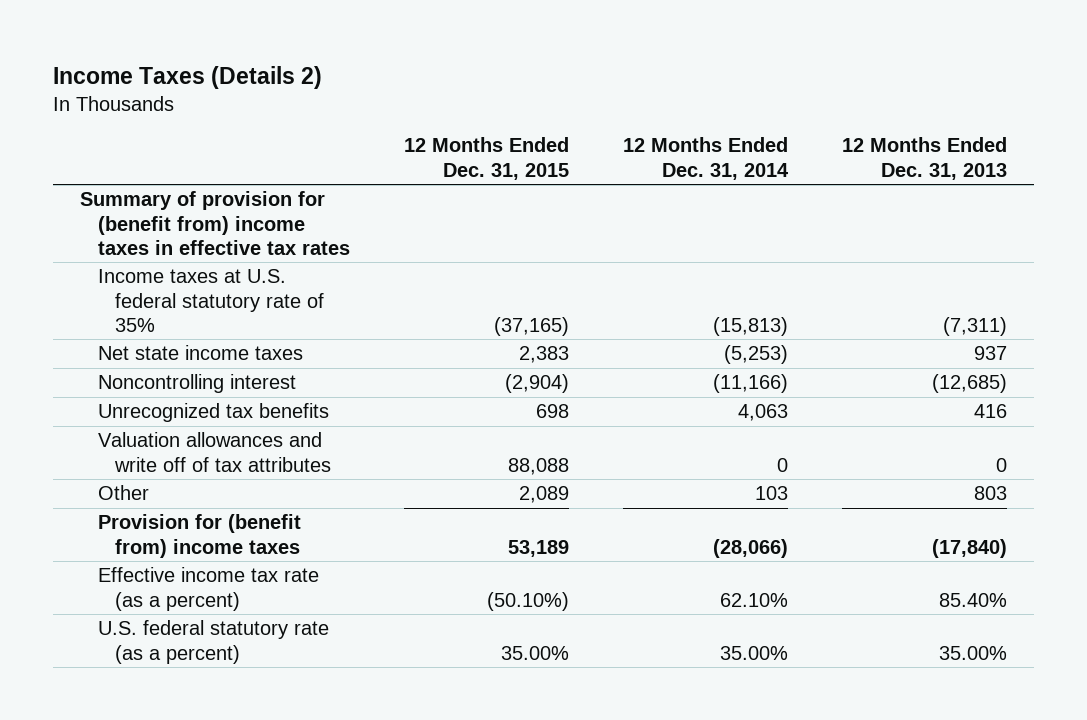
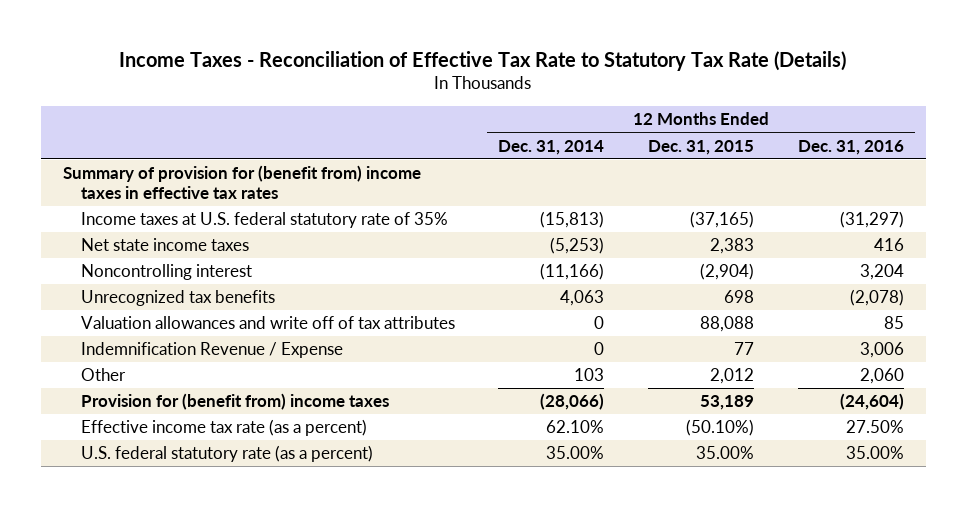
[53,66,323,90] Income Taxes (Details 2) -> [119,50,847,71] Income Taxes - Reconciliation of Effective Tax Rate to Statutory Tax Rate (Details)
[842,137,1008,180] 12 Months Ended Dec. 31, 2013 -> none
none -> [797,139,904,155] Dec. 31, 2016
none -> [80,342,343,359] Indemnification Revenue / Expense
[518,486,569,504] 2,089 -> [710,368,755,385] 2,012

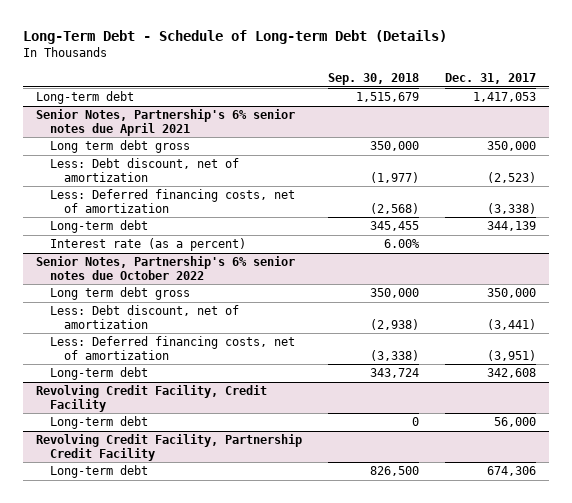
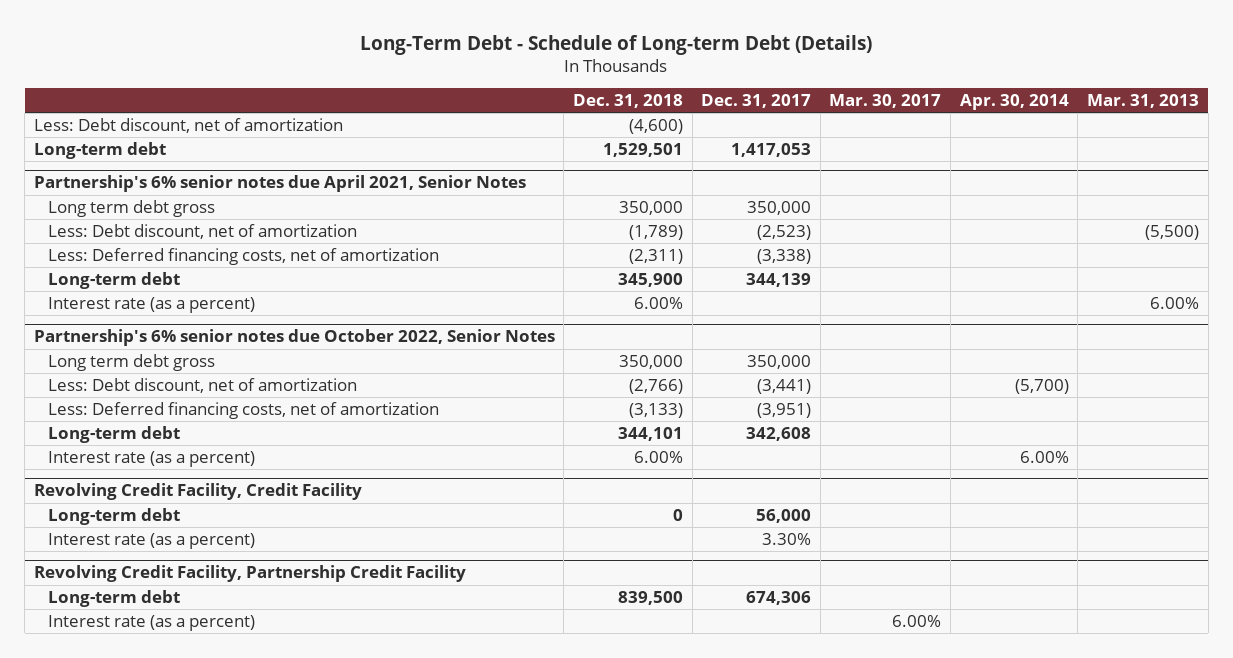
[328,72,420,85] Sep. 30, 2018 -> none
none -> [572,94,683,109] Dec. 31, 2018
none -> [829,94,942,109] Mar. 30, 2017
none -> [959,94,1069,111] Apr. 30, 2014
none -> [1086,94,1199,109] Mar. 31, 2013
none -> [33,117,343,133] Less: Debt discount, net of amortization
[36,109,296,136] Senior Notes, Partnership's 6% senior notes due April 2021 -> [33,175,526,193] Partnership's 6% senior notes due April 2021, Senior Notes
[36,256,296,280] Senior Notes, Partnership's 6% senior notes due October 2022 -> [33,329,555,347] Partnership's 6% senior notes due October 2022, Senior Notes
none -> [48,450,256,467] Interest rate (as a percent)
none -> [48,532,256,549] Interest rate (as a percent)
none -> [48,614,256,631] Interest rate (as a percent)

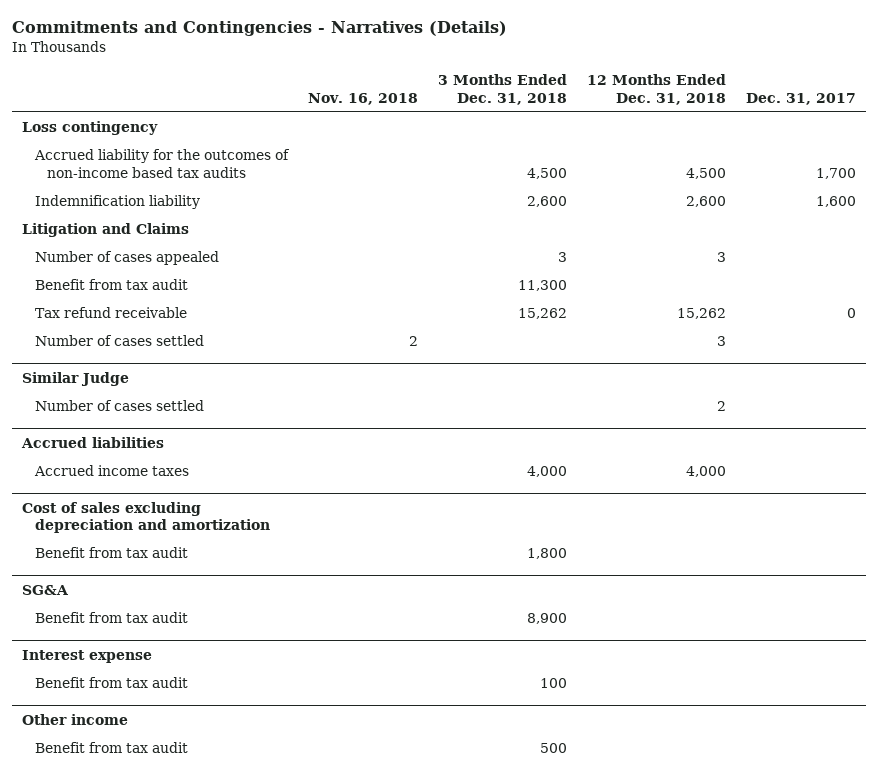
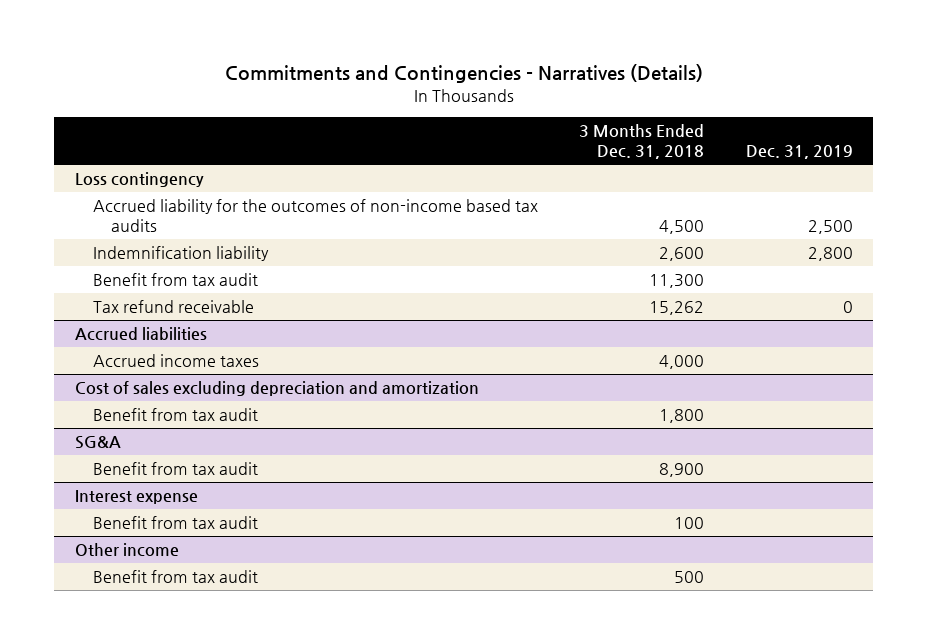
[307,92,418,105] Nov. 16, 2018 -> none
[586,74,726,105] 12 Months Ended Dec. 31, 2018 -> none
[745,92,856,105] Dec. 31, 2017 -> none
none -> [745,145,853,160] Dec. 31, 2019
[21,223,189,238] Litigation and Claims -> none
[34,251,219,266] Number of cases appealed -> none
[34,335,204,347] Number of cases settled -> none
[21,371,129,386] Similar Judge -> none
[34,400,204,412] Number of cases settled -> none

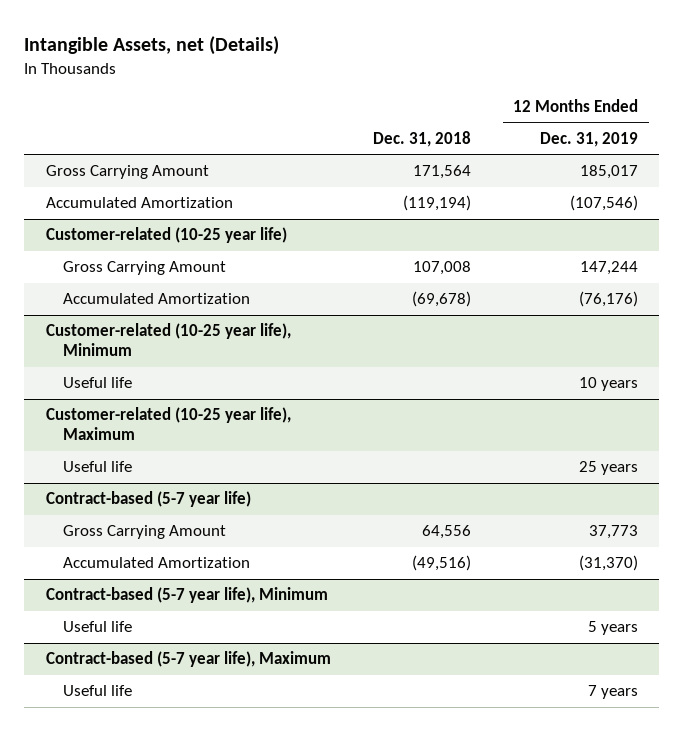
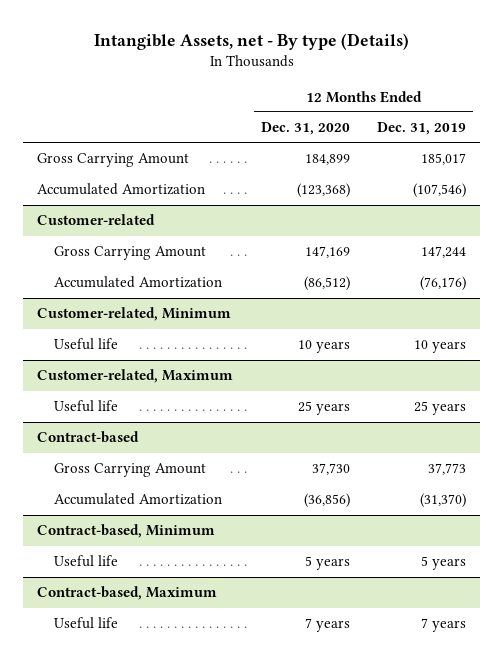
[24,35,280,55] Intangible Assets, net (Details) -> [93,33,409,51] Intangible Assets, net - By type (Details)
[372,131,471,148] Dec. 31, 2018 -> none
none -> [260,122,350,136] Dec. 31, 2020
[45,227,287,244] Customer-related (10-25 year life) -> [36,214,155,226] Customer-related
[45,323,291,357] Customer-related (10-25 year life), Minimum -> none
none -> [36,307,231,322] Customer-related, Minimum
[45,407,291,441] Customer-related (10-25 year life), Maximum -> none
none -> [36,369,233,384] Customer-related, Maximum
[45,491,251,508] Contract-based (5-7 year life) -> [36,431,139,444] Contract-based
[45,587,328,604] Contract-based (5-7 year life), Minimum -> none
none -> [36,524,215,539] Contract-based, Minimum
[45,651,331,668] Contract-based (5-7 year life), Maximum -> none
none -> [36,586,217,601] Contract-based, Maximum

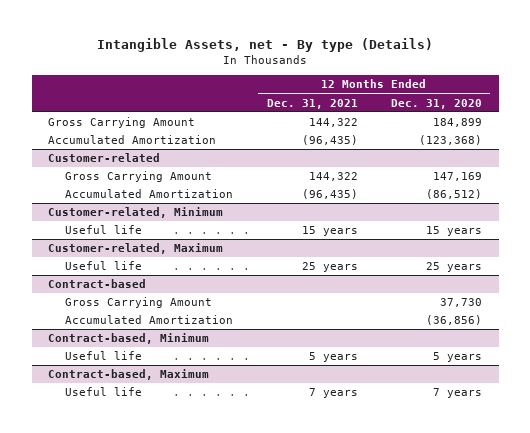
[377,122,467,136] Dec. 31, 2019 -> none
none -> [266,98,358,109] Dec. 31, 2021
[297,340,350,354] 10 years -> [426,226,483,237] 15 years

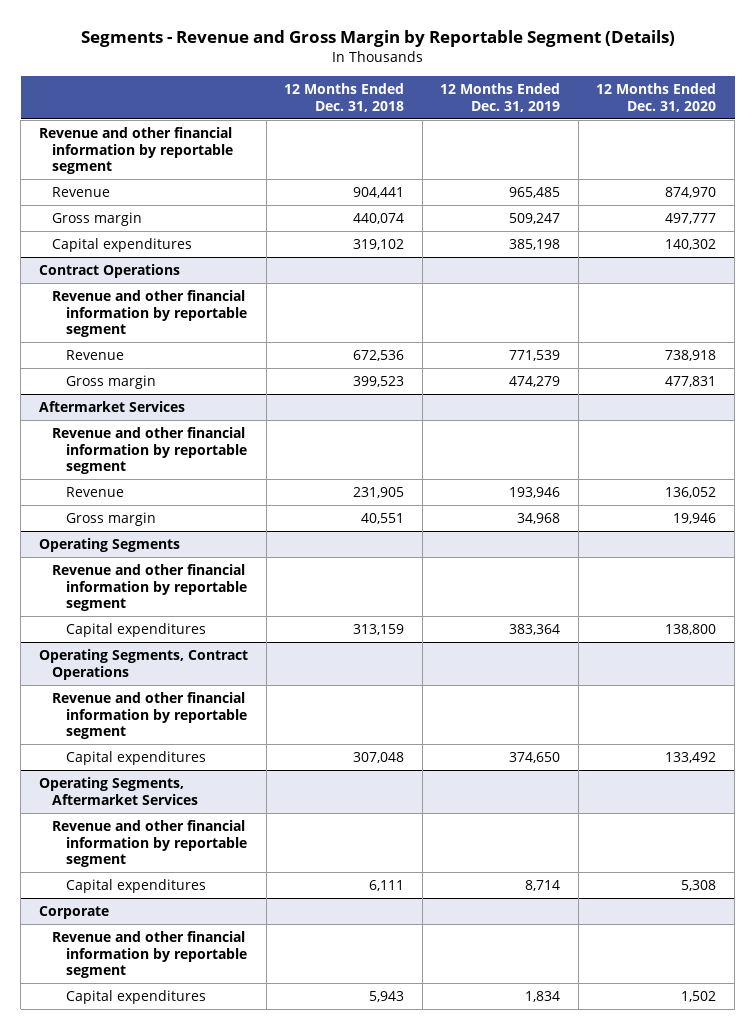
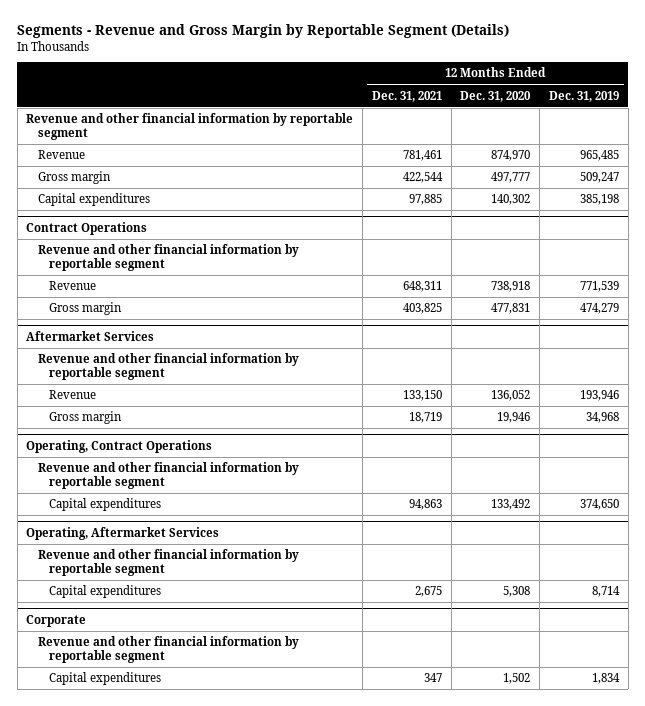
[284,83,405,112] 12 Months Ended Dec. 31, 2018 -> none
none -> [371,90,442,102] Dec. 31, 2021
[39,538,181,553] Operating Segments -> none
[52,564,247,612] Revenue and other financial information by reportable segment -> none
[65,623,206,638] Capital expenditures -> none
[39,649,249,680] Operating Segments, Contract Operations -> [26,440,213,454] Operating, Contract Operations
[39,777,199,805] Operating Segments, Aftermarket Services -> [26,527,220,541] Operating, Aftermarket Services

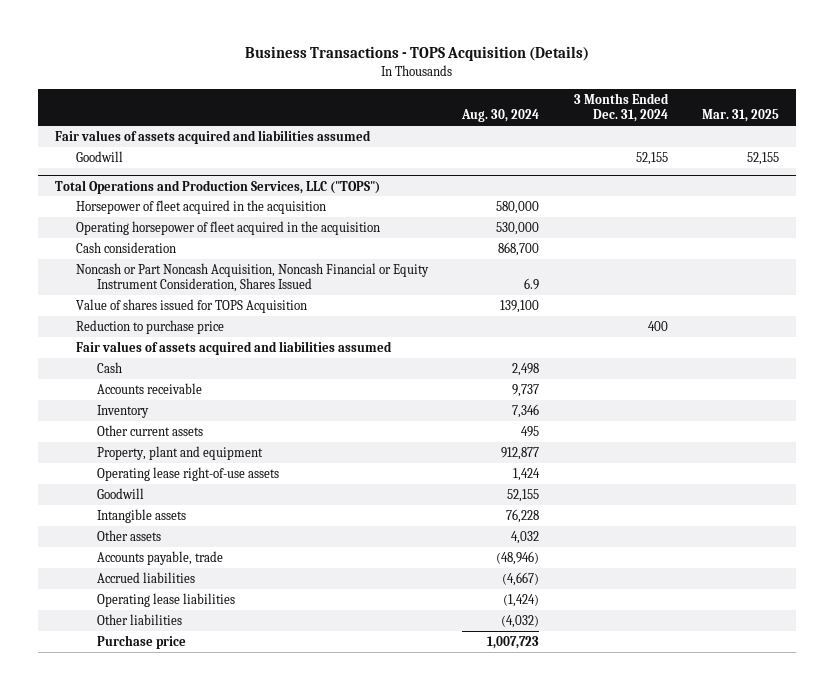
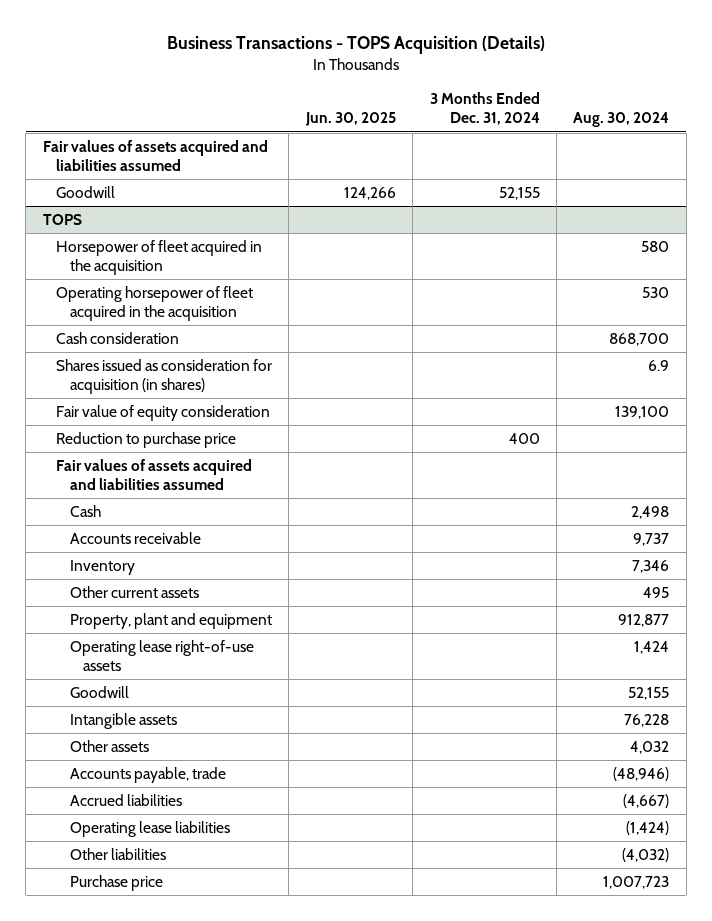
[702,109,780,123] Mar. 31, 2025 -> none
none -> [304,112,396,127] Jun. 30, 2025
[54,179,380,194] Total Operations and Production Services, LLC ("TOPS") -> [42,213,82,225] TOPS
[496,200,540,214] 580,000 -> [641,240,670,252] 580
[496,221,540,235] 530,000 -> [642,286,670,298] 530
[75,262,429,293] Noncash or Part Noncash Acquisition, Noncash Financial or Equity Instrument Consideration, Shares Issued -> [56,358,273,395] Shares issued as consideration for acquisition (in shares)
[75,298,307,313] Value of shares issued for TOPS Acquisition -> [56,404,271,421] Fair value of equity consideration

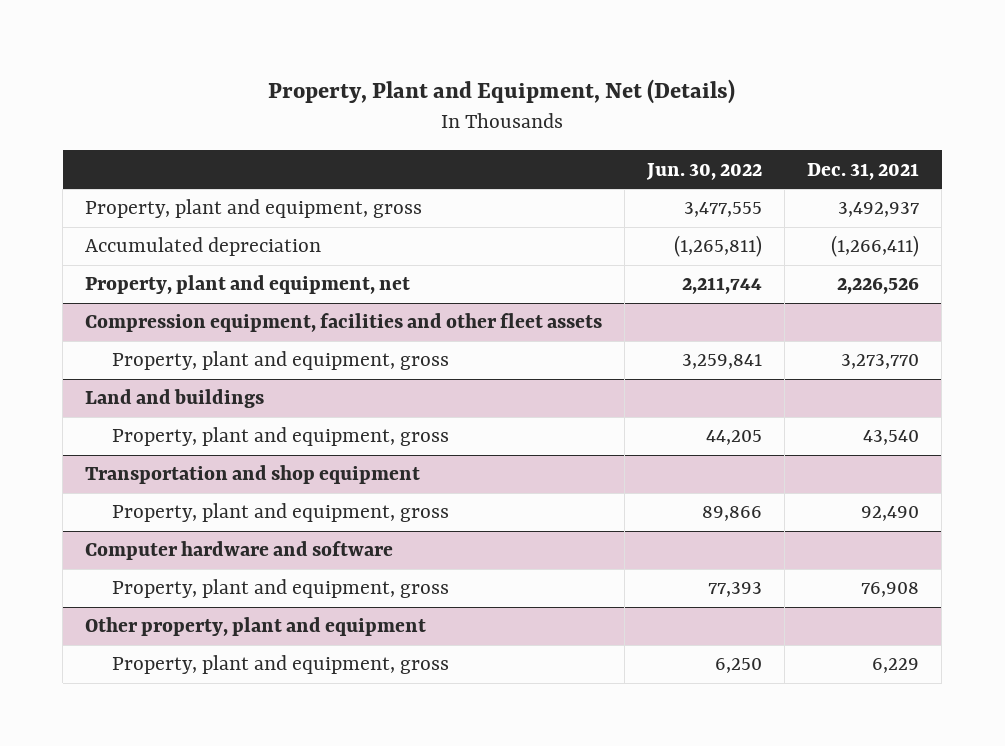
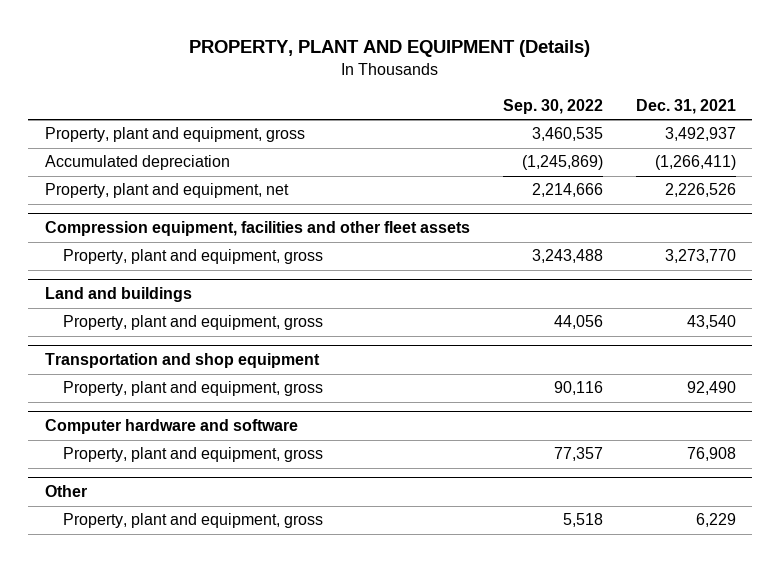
[268,78,736,104] Property, Plant and Equipment, Net (Details) -> [189,40,591,58] PROPERTY, PLANT AND EQUIPMENT (Details)
[646,162,763,180] Jun. 30, 2022 -> none
none -> [502,98,603,114] Sep. 30, 2022
[85,617,427,637] Other property, plant and equipment -> [44,485,87,498] Other

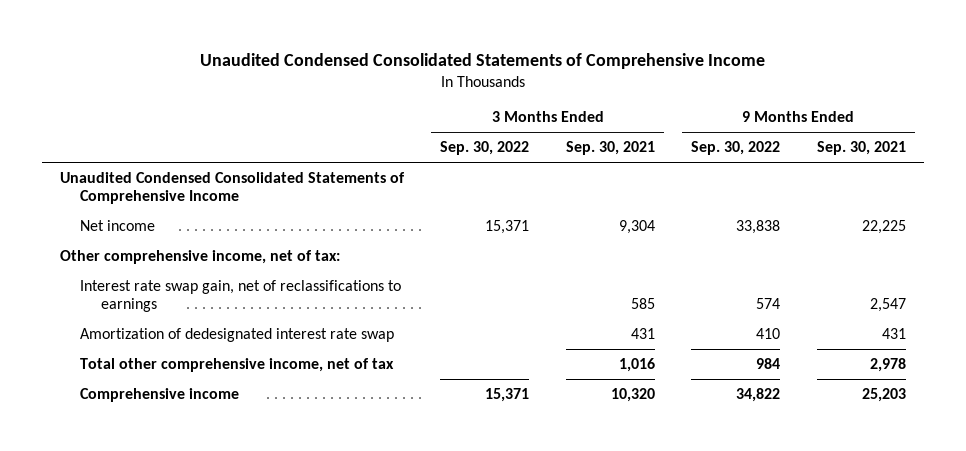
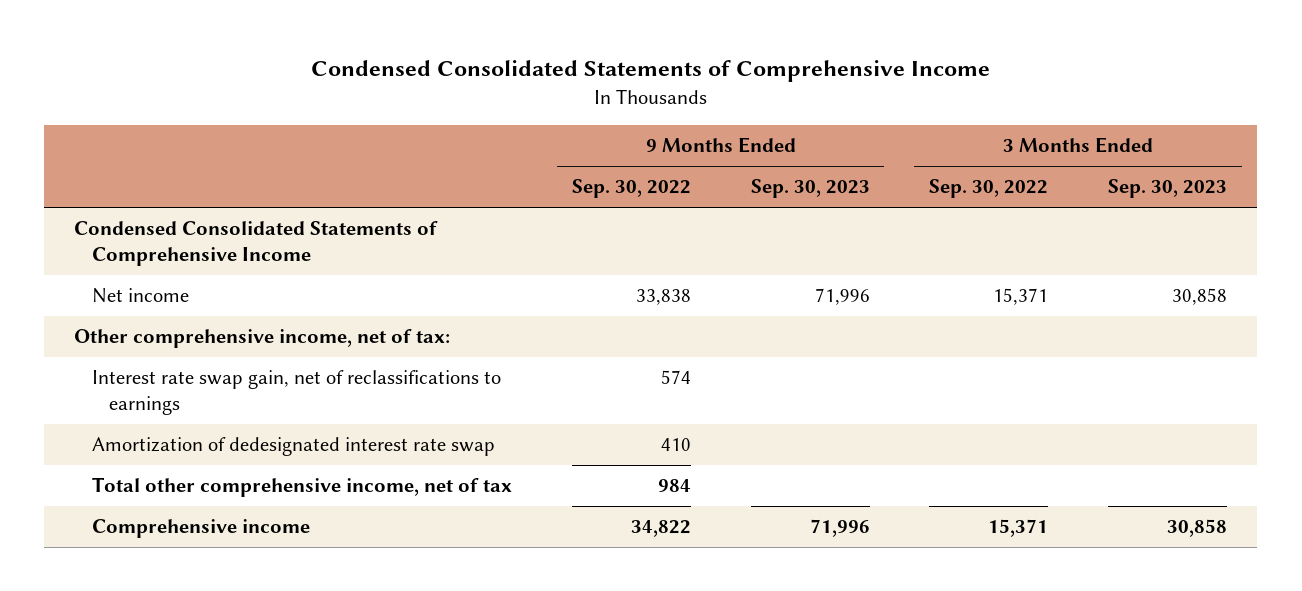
[199,52,765,69] Unaudited Condensed Consolidated Statements of Comprehensive Income -> [310,60,990,83] Condensed Consolidated Statements of Comprehensive Income
[565,141,655,156] Sep. 30, 2021 -> none
[816,141,906,156] Sep. 30, 2021 -> none
none -> [750,179,870,199] Sep. 30, 2023
none -> [1108,179,1228,199] Sep. 30, 2023
[60,172,406,205] Unaudited Condensed Consolidated Statements of Comprehensive Income -> [74,221,439,266] Condensed Consolidated Statements of Comprehensive Income

